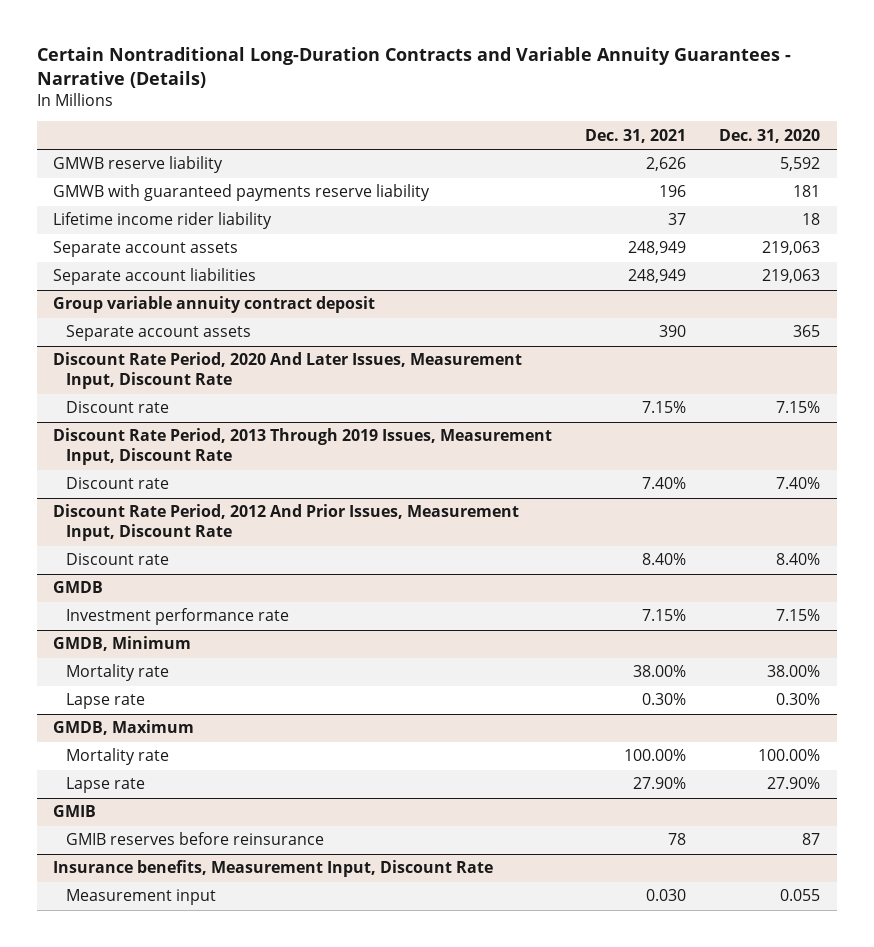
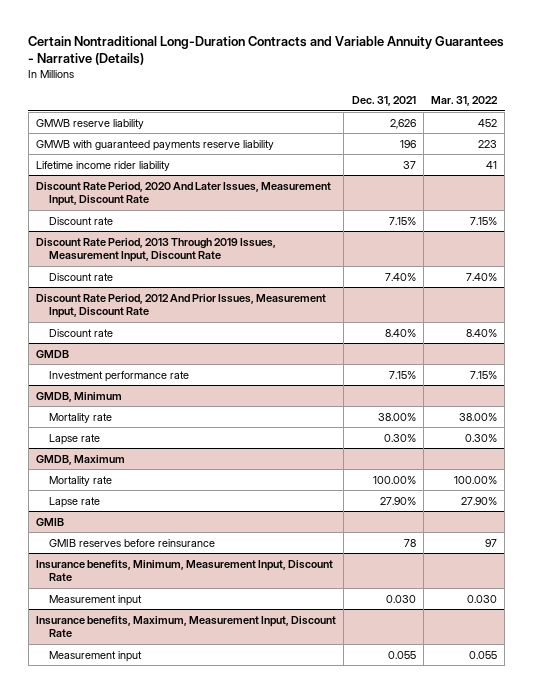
[719,128,821,143] Dec. 31, 2020 -> none
none -> [431,96,499,107] Mar. 31, 2022
[53,241,239,258] Separate account assets -> none
[53,268,257,286] Separate account liabilities -> none
[53,296,376,314] Group variable annuity contract deposit -> none
[66,325,252,342] Separate account assets -> none
[53,860,494,878] Insurance benefits, Measurement Input, Discount Rate -> [35,559,333,582] Insurance benefits, Minimum, Measurement Input, Discount Rate
none -> [35,615,336,638] Insurance benefits, Maximum, Measurement Input, Discount Rate
none -> [48,650,142,662] Measurement input

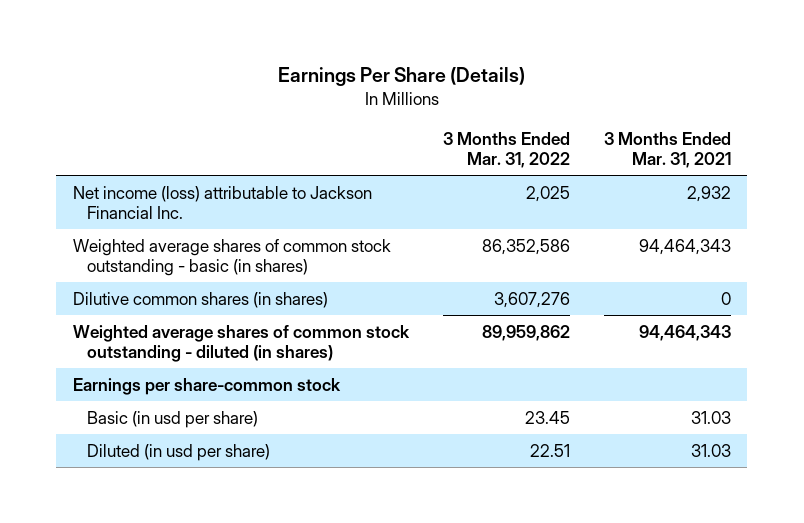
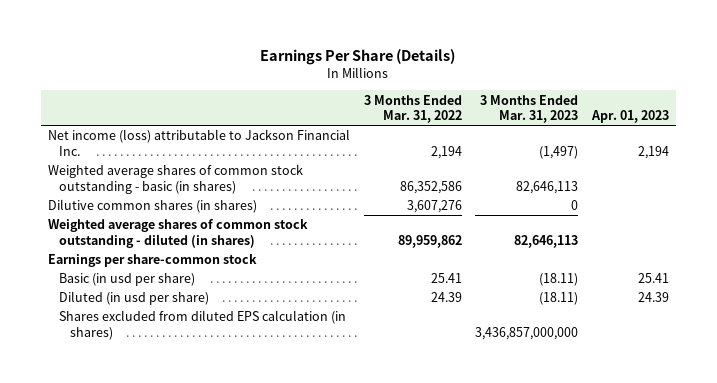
[603,131,731,168] 3 Months Ended Mar. 31, 2021 -> none
none -> [480,94,579,124] 3 Months Ended Mar. 31, 2023
none -> [590,110,669,124] Apr. 01, 2023
[525,185,570,202] 2,025 -> [430,145,462,159] 2,194
[524,410,570,424] 23.45 -> [430,273,462,284] 25.41
[529,443,570,457] 22.51 -> [430,292,462,303] 24.39
none -> [58,310,346,340] Shares excluded from diluted EPS calculation (in shares)

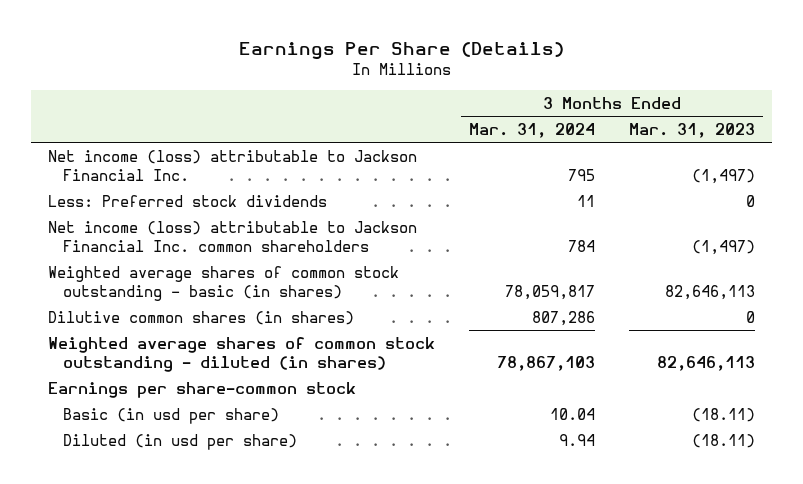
[363,94,462,124] 3 Months Ended Mar. 31, 2022 -> none
[590,110,669,124] Apr. 01, 2023 -> none
none -> [469,122,596,138] Mar. 31, 2024
none -> [48,194,328,207] Less: Preferred stock dividends
none -> [48,220,418,252] Net income (loss) attributable to Jackson Financial Inc. common shareholders
[58,310,346,340] Shares excluded from diluted EPS calculation (in shares) -> none

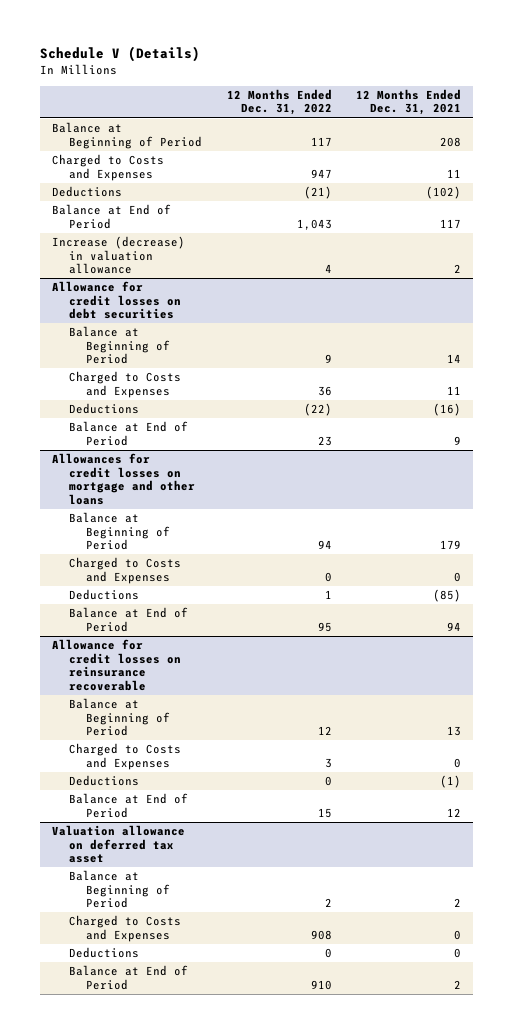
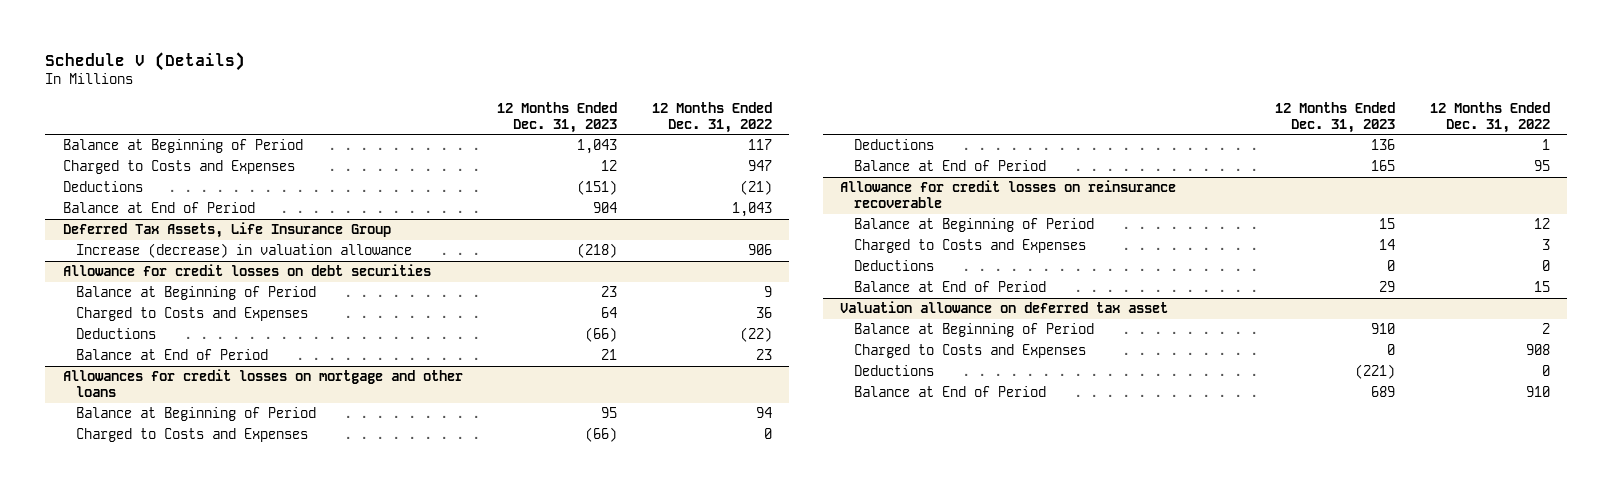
[356,88,462,116] 12 Months Ended Dec. 31, 2021 -> none
none -> [497,101,618,133] 12 Months Ended Dec. 31, 2023
none -> [62,222,391,239] Deferred Tax Assets, Life Insurance Group
[324,264,332,274] 4 -> [747,244,772,256] 906

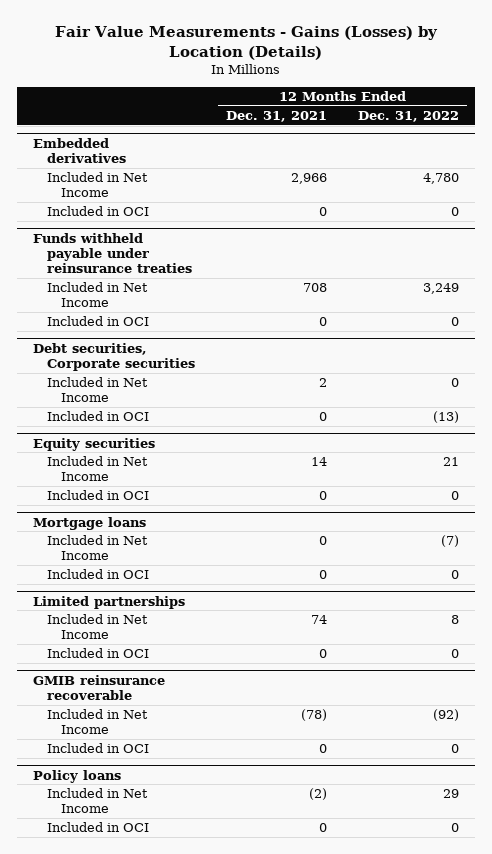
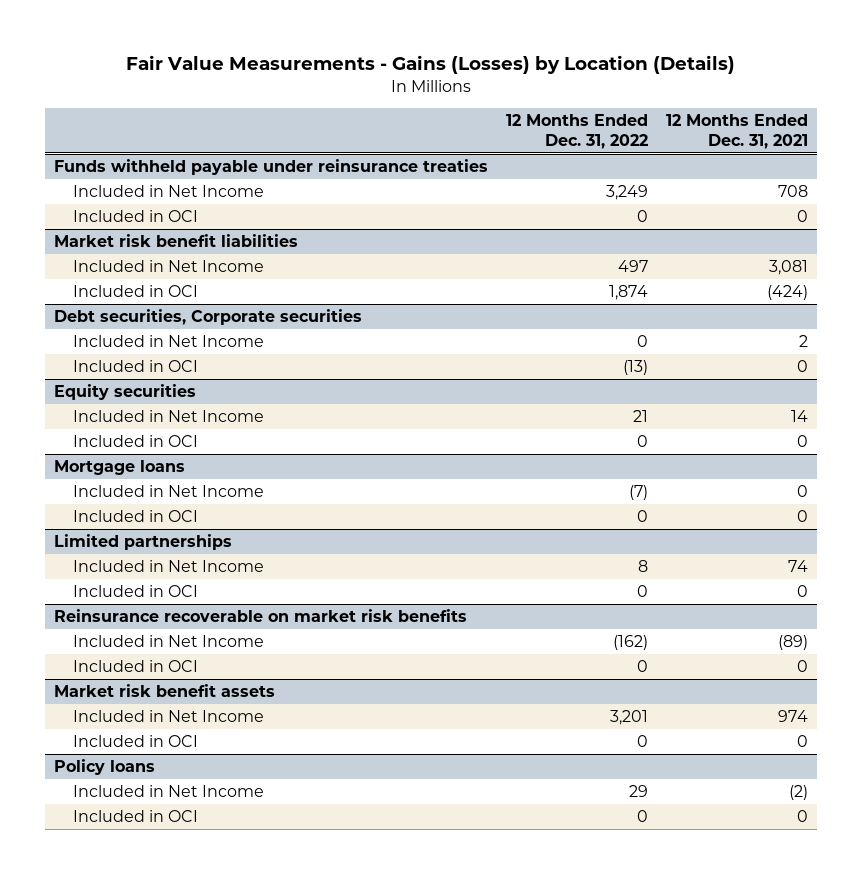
[33,137,126,164] Embedded derivatives -> none
[46,172,148,198] Included in Net Income -> none
[46,206,149,217] Included in OCI -> none
none -> [54,234,299,248] Market risk benefit liabilities
none -> [73,260,265,273] Included in Net Income
none -> [73,285,199,298] Included in OCI
[33,674,166,701] GMIB reinsurance recoverable -> [54,609,468,623] Reinsurance recoverable on market risk benefits
[301,709,328,722] (78) -> [778,635,809,651] (89)
[433,709,460,722] (92) -> [613,635,649,651] (162)
none -> [54,684,276,698] Market risk benefit assets
none -> [73,710,265,723] Included in Net Income
none -> [73,735,199,748] Included in OCI

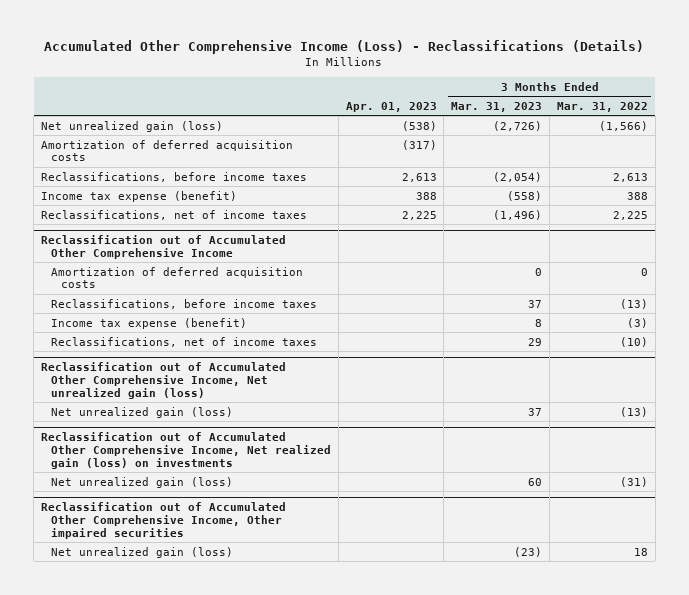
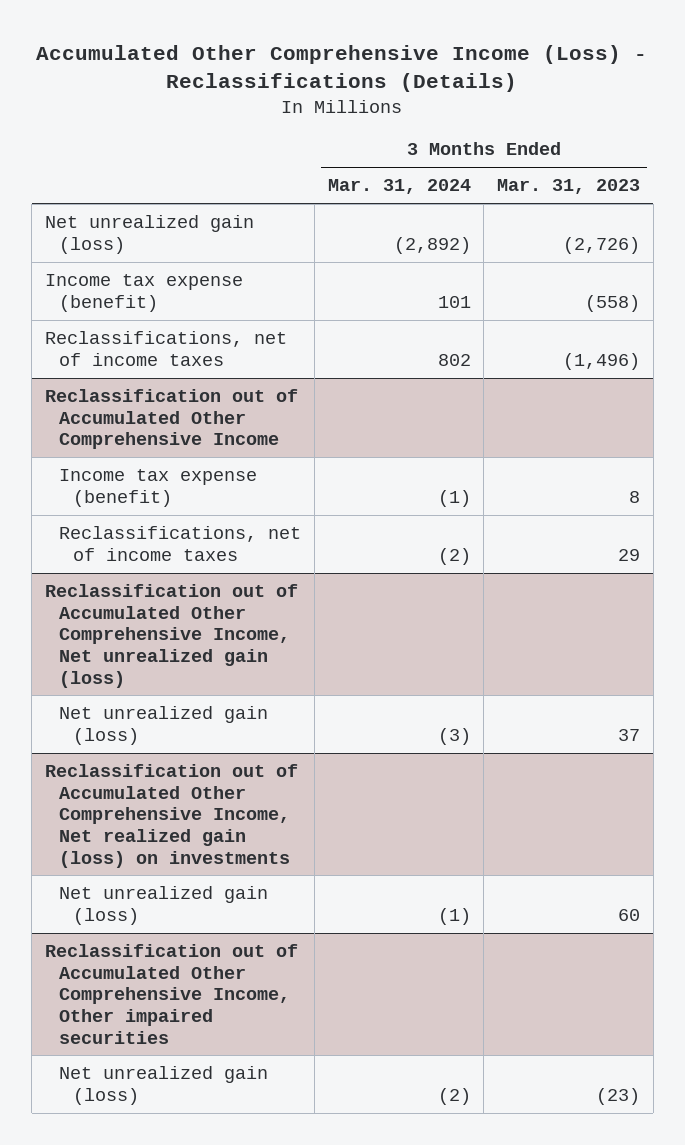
[345,101,437,112] Apr. 01, 2023 -> none
[556,101,648,112] Mar. 31, 2022 -> none
none -> [327,179,471,195] Mar. 31, 2024
[41,139,294,162] Amortization of deferred acquisition costs -> none
[41,171,308,182] Reclassifications, before income taxes -> none
[51,266,304,289] Amortization of deferred acquisition costs -> none
[51,298,318,309] Reclassifications, before income taxes -> none

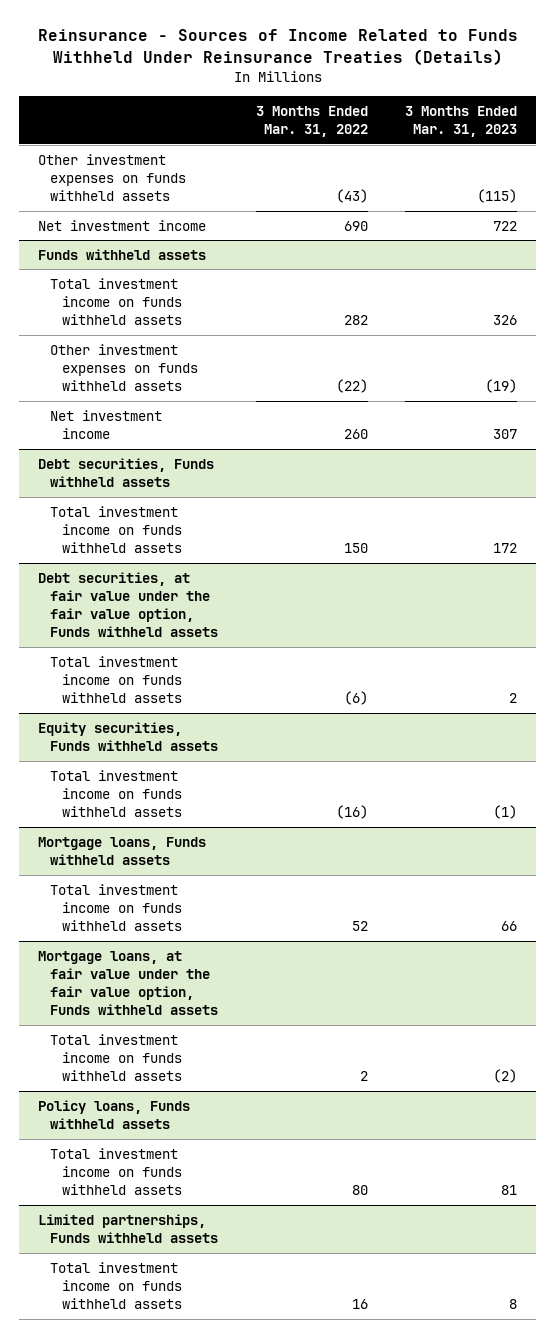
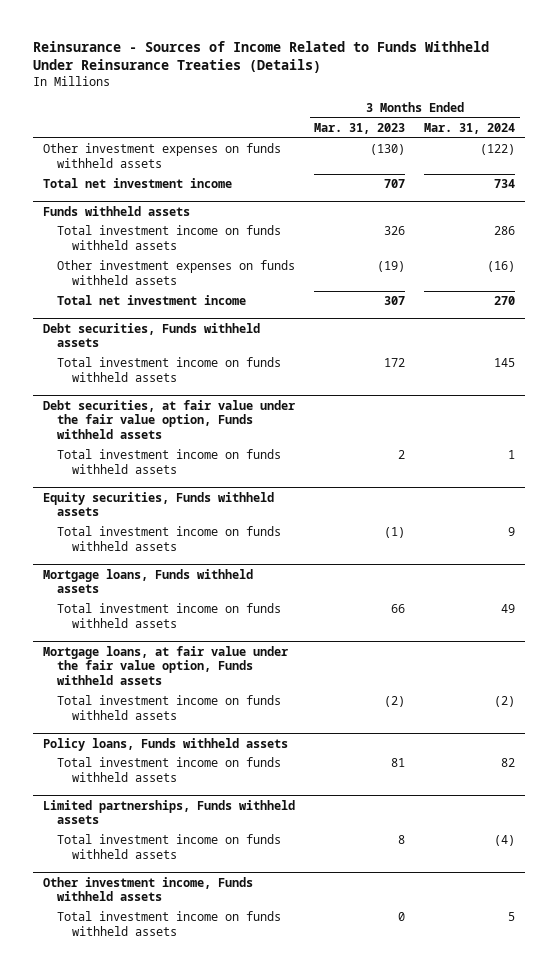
[255,106,368,138] 3 Months Ended Mar. 31, 2022 -> none
none -> [424,122,516,134] Mar. 31, 2024
[477,189,518,204] (115) -> [370,144,406,156] (130)
[38,219,207,231] Net investment income -> [42,178,232,189] Total net investment income
[493,220,518,231] 722 -> [384,179,406,189] 707
[49,409,162,440] Net investment income -> [57,295,247,306] Total net investment income
none -> [42,876,253,902] Other investment income, Funds withheld assets
none -> [57,911,282,936] Total investment income on funds withheld assets

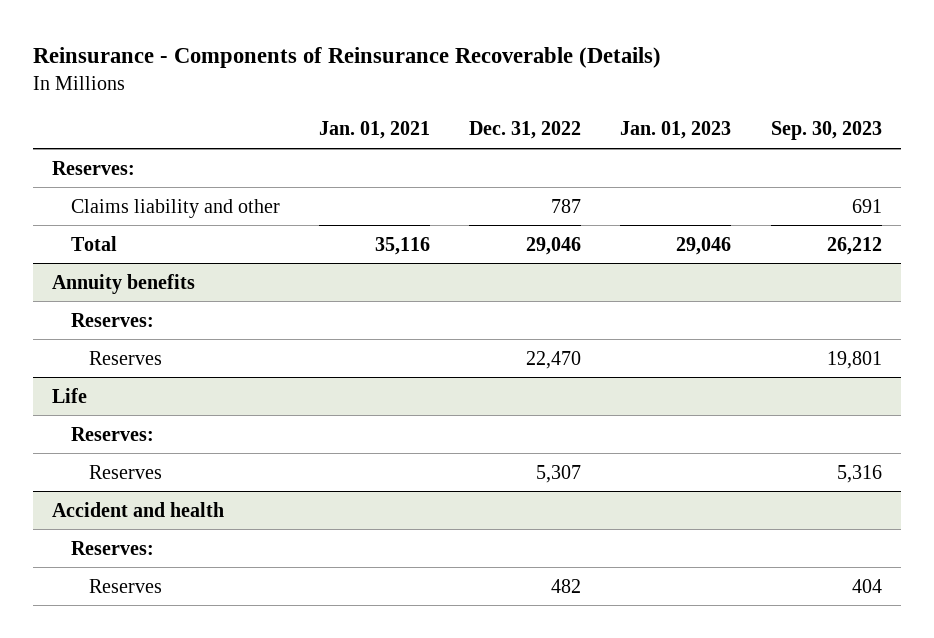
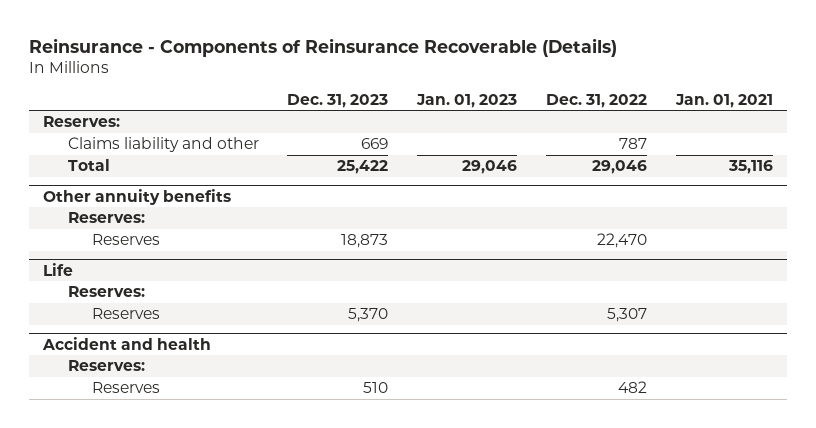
[770,121,882,141] Sep. 30, 2023 -> none
none -> [287,93,389,108] Dec. 31, 2023
[52,273,196,294] Annuity benefits -> [43,189,232,206] Other annuity benefits

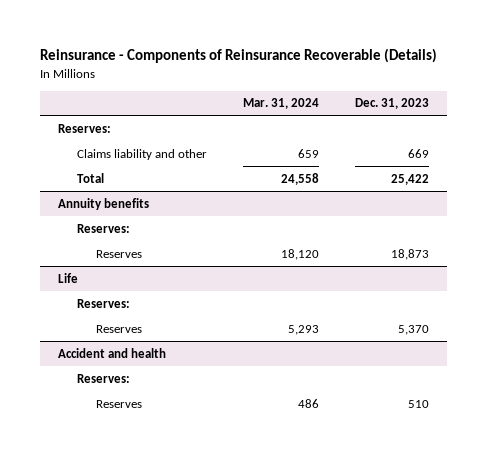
[416,93,518,108] Jan. 01, 2023 -> none
[546,93,648,108] Dec. 31, 2022 -> none
[674,93,773,108] Jan. 01, 2021 -> none
none -> [243,98,320,110] Mar. 31, 2024
[43,189,232,206] Other annuity benefits -> [57,197,149,210] Annuity benefits

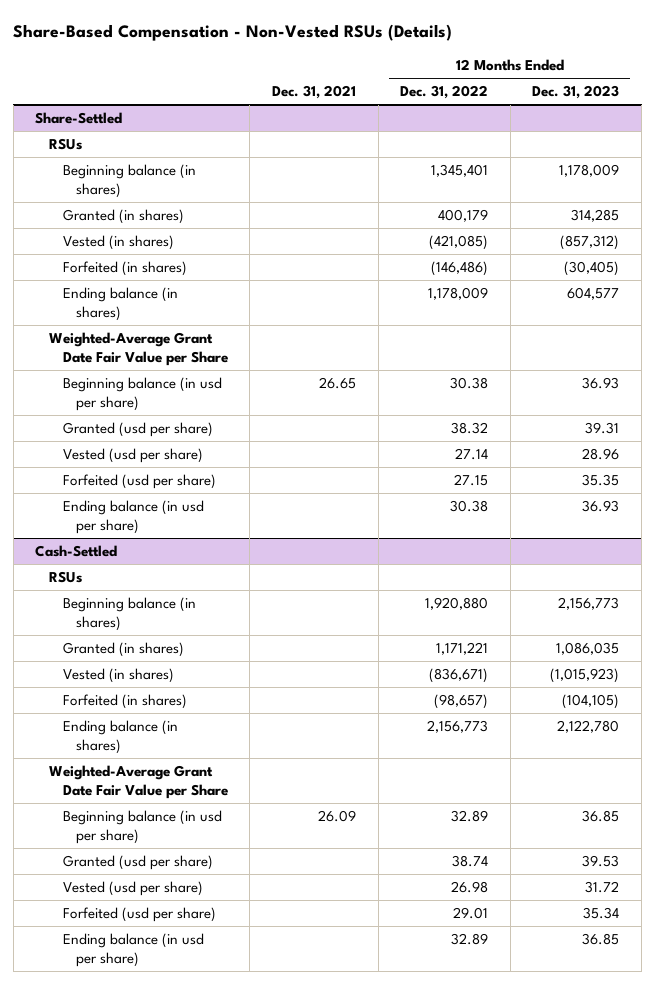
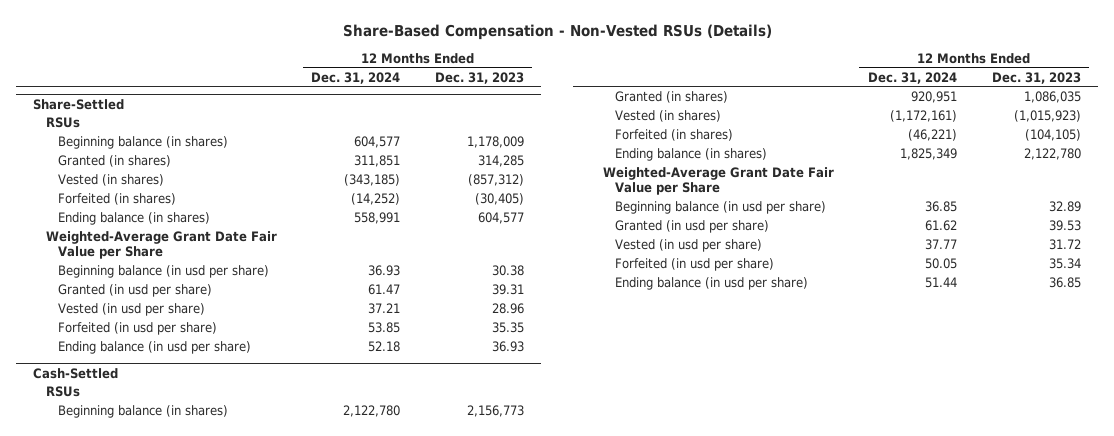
[271,85,356,100] Dec. 31, 2021 -> none
[400,85,489,100] Dec. 31, 2022 -> none
none -> [311,71,401,84] Dec. 31, 2024
[582,377,620,390] 36.93 -> [491,265,524,277] 30.38
[62,422,213,438] Granted (usd per share) -> [57,284,212,298] Granted (in usd per share)
[62,448,203,464] Vested (usd per share) -> [57,303,205,317] Vested (in usd per share)
[62,474,216,490] Forfeited (usd per share) -> [57,322,217,336] Forfeited (in usd per share)
[582,810,620,823] 36.85 -> [1048,201,1081,213] 32.89
[62,855,213,871] Granted (usd per share) -> [614,220,769,234] Granted (in usd per share)
[62,881,203,897] Vested (usd per share) -> [614,239,762,253] Vested (in usd per share)
[62,907,216,923] Forfeited (usd per share) -> [614,258,774,272] Forfeited (in usd per share)

